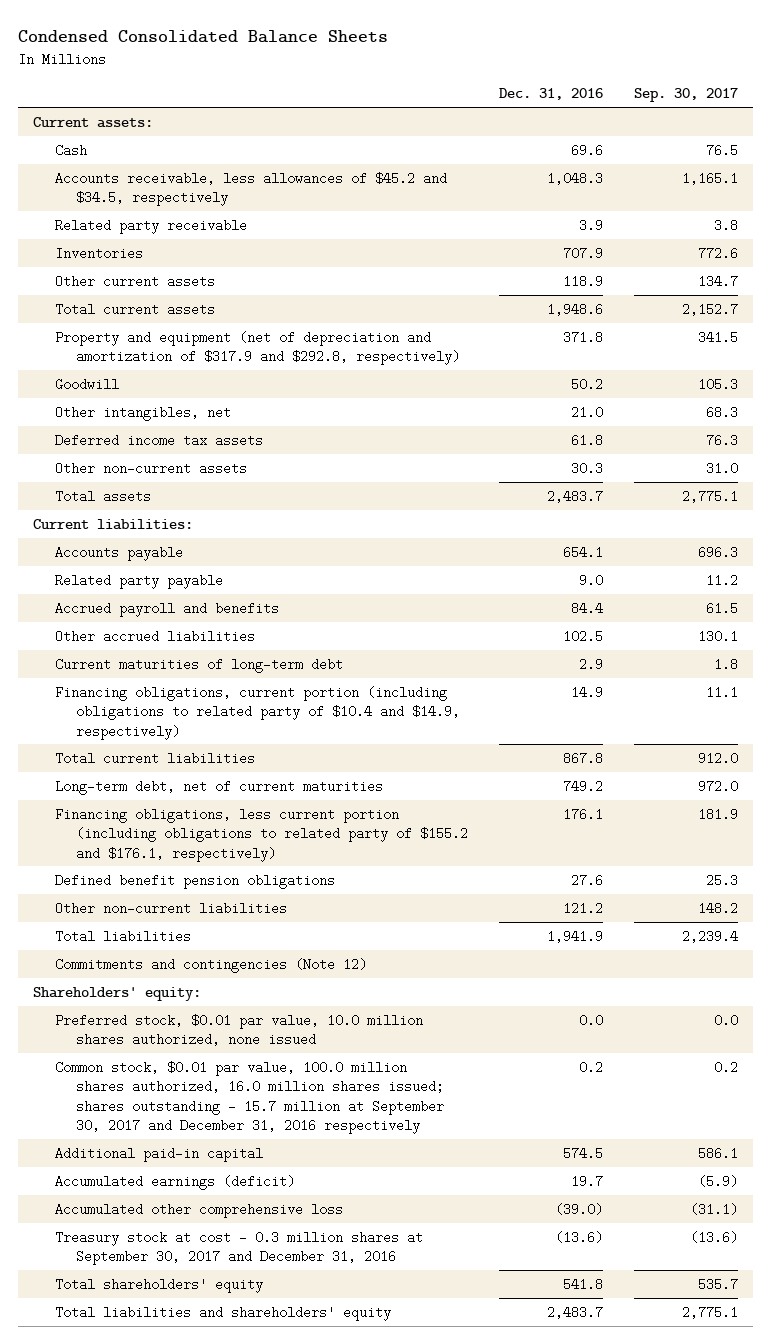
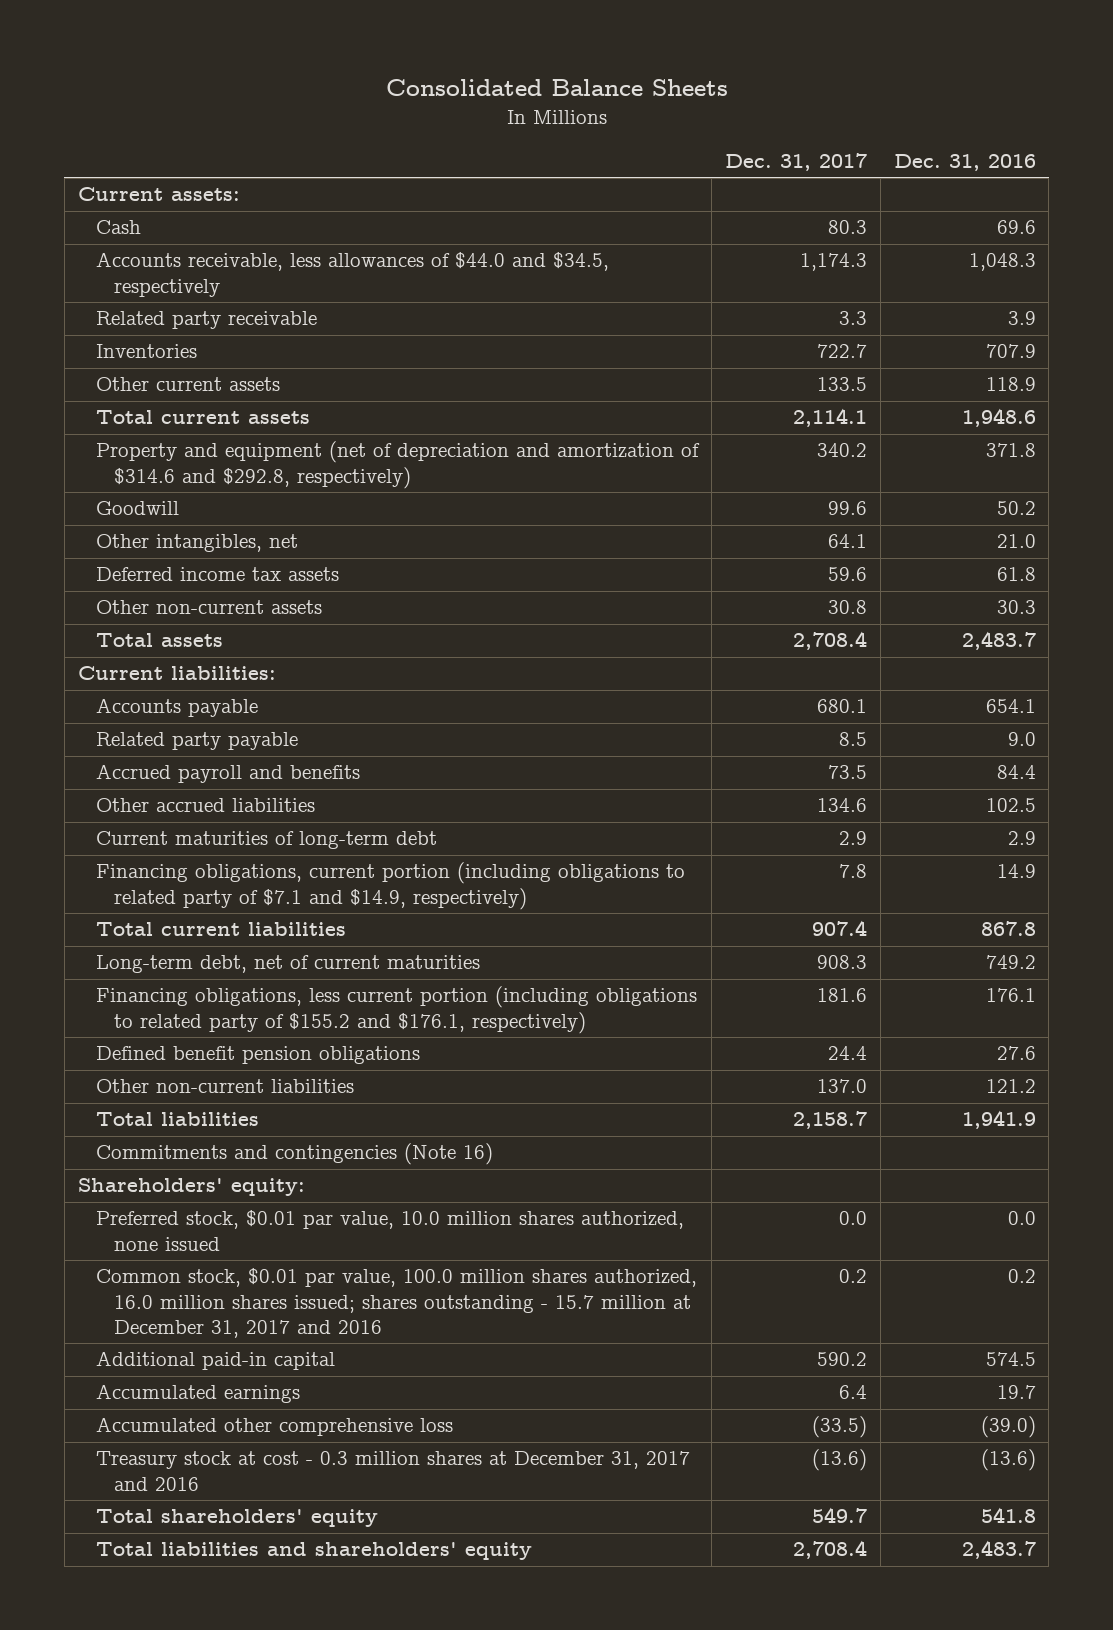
[17,30,388,44] Condensed Consolidated Balance Sheets -> [385,79,728,97] Consolidated Balance Sheets
[633,88,738,103] Sep. 30, 2017 -> none
none -> [724,152,867,171] Dec. 31, 2017
[54,171,447,207] Accounts receivable, less allowances of $45.2 and $34.5, respectively -> [95,252,609,297] Accounts receivable, less allowances of $44.0 and $34.5, respectively
[54,330,461,366] Property and equipment (net of depreciation and amortization of $317.9 and $292.8, respectively) -> [95,441,700,489] Property and equipment (net of depreciation and amortization of $314.6 and $292.8, respectively)
[54,685,461,740] Financing obligations, current portion (including obligations to related party of $10.4 and $14.9, respectively) -> [95,862,685,910] Financing obligations, current portion (including obligations to related party of $7.1 and $14.9, respectively)
[54,957,367,973] Commitments and contingencies (Note 12) -> [95,1143,493,1166] Commitments and contingencies (Note 16)
[54,1060,445,1134] Common stock, $0.01 par value, 100.0 million shares authorized, 16.0 million shares issued; shares outstanding - 15.7 million at September 30, 2017 and December 31, 2016 respectively -> [95,1268,697,1338] Common stock, $0.01 par value, 100.0 million shares authorized, 16.0 million shares issued; shares outstanding - 15.7 million at December 31, 2017 and 2016
[54,1174,295,1190] Accumulated earnings (deficit) -> [95,1384,300,1404] Accumulated earnings
[54,1230,423,1266] Treasury stock at cost - 0.3 million shares at September 30, 2017 and December 31, 2016 -> [95,1451,690,1491] Treasury stock at cost - 0.3 million shares at December 31, 2017 and 2016

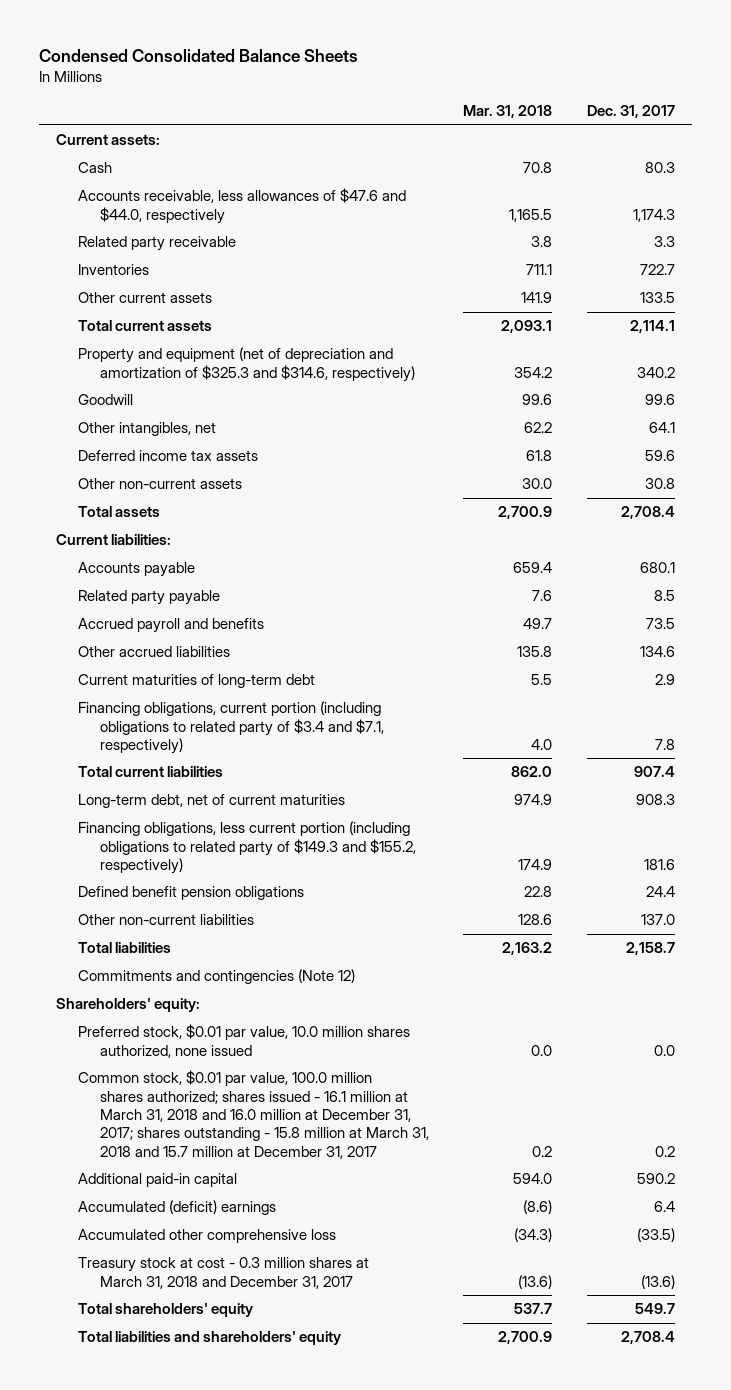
[385,79,728,97] Consolidated Balance Sheets -> [38,49,358,63] Condensed Consolidated Balance Sheets
[893,153,1036,171] Dec. 31, 2016 -> none
none -> [463,105,553,119] Mar. 31, 2018
[95,252,609,297] Accounts receivable, less allowances of $44.0 and $34.5, respectively -> [78,188,407,224] Accounts receivable, less allowances of $47.6 and $44.0, respectively
[95,441,700,489] Property and equipment (net of depreciation and amortization of $314.6 and $292.8, respectively) -> [78,347,416,382] Property and equipment (net of depreciation and amortization of $325.3 and $314.6, respectively)
[95,862,685,910] Financing obligations, current portion (including obligations to related party of $7.1 and $14.9, respectively) -> [78,701,385,754] Financing obligations, current portion (including obligations to related party of $3.4 and $7.1, respectively)
[95,986,697,1034] Financing obligations, less current portion (including obligations to related party of $155.2 and $176.1, respectively) -> [78,821,417,874] Financing obligations, less current portion (including obligations to related party of $149.3 and $155.2, respectively)
[95,1143,493,1166] Commitments and contingencies (Note 16) -> [78,969,356,985] Commitments and contingencies (Note 12)
[95,1268,697,1338] Common stock, $0.01 par value, 100.0 million shares authorized, 16.0 million shares issued; shares outstanding - 15.7 million at December 31, 2017 and 2016 -> [78,1070,430,1159] Common stock, $0.01 par value, 100.0 million shares authorized; shares issued - 16.1 million at March 31, 2018 and 16.0 million at December 31, 2017; shares outstanding - 15.8 million at March 31, 2018 and 15.7 million at December 31, 2017
[95,1384,300,1404] Accumulated earnings -> [78,1200,277,1216] Accumulated (deficit) earnings
[95,1451,690,1491] Treasury stock at cost - 0.3 million shares at December 31, 2017 and 2016 -> [78,1257,370,1289] Treasury stock at cost - 0.3 million shares at March 31, 2018 and December 31, 2017

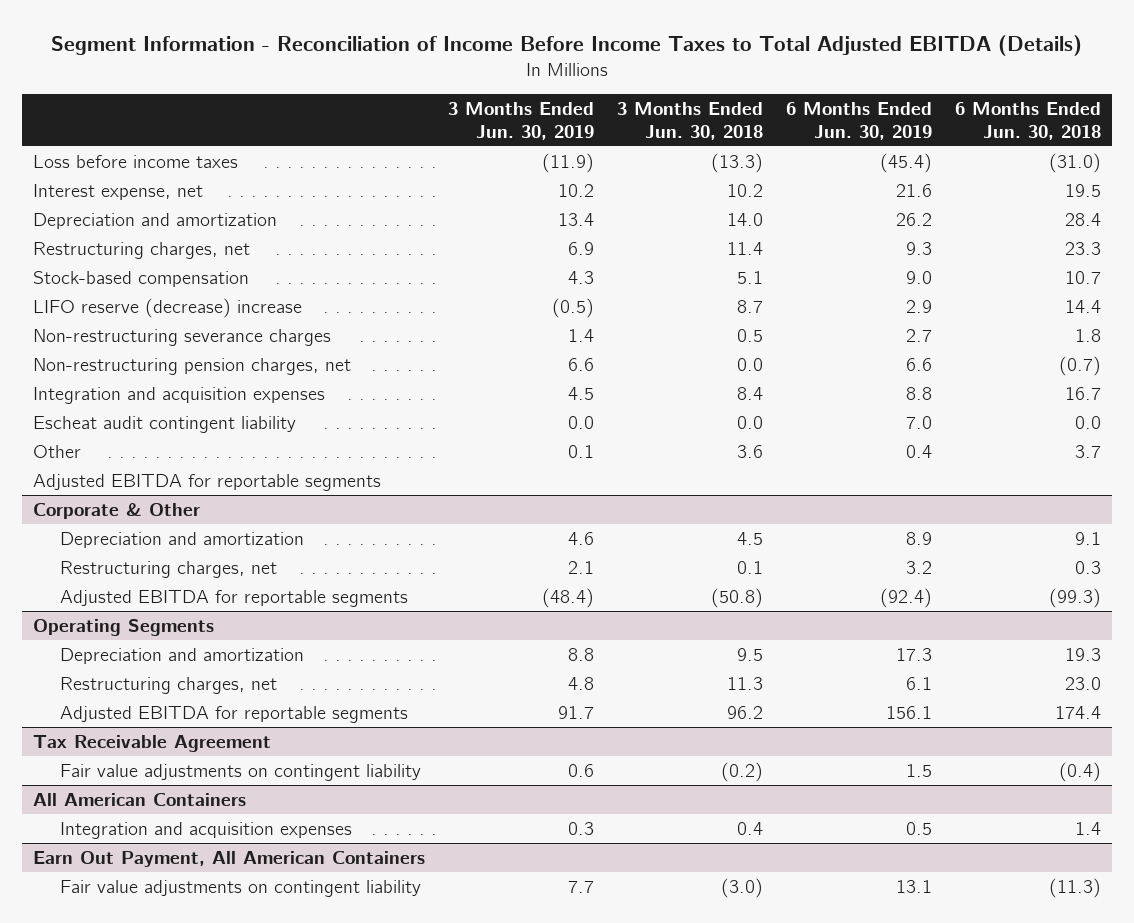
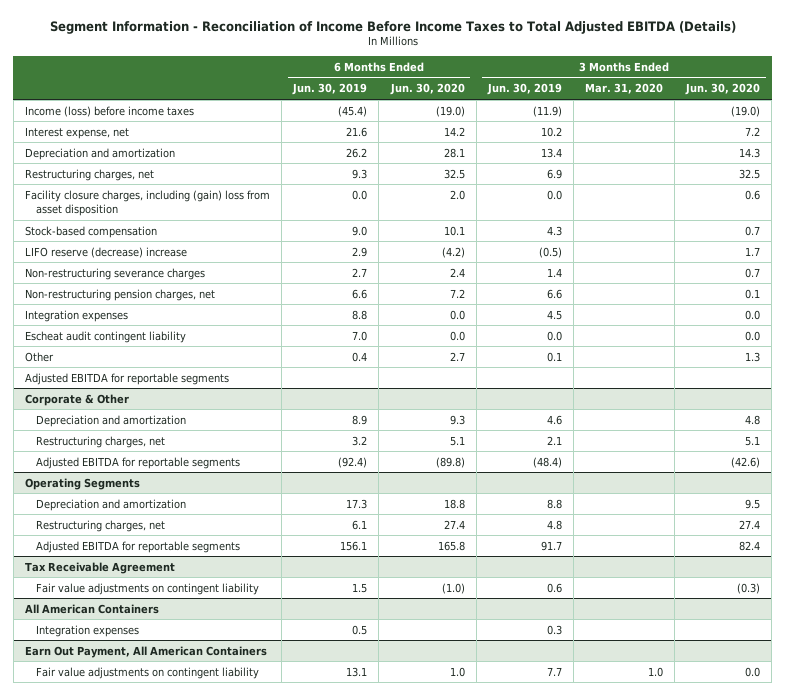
[617,101,764,140] 3 Months Ended Jun. 30, 2018 -> none
[954,101,1101,140] 6 Months Ended Jun. 30, 2018 -> none
none -> [389,83,465,96] Jun. 30, 2020
none -> [584,83,663,95] Mar. 31, 2020
none -> [685,83,761,96] Jun. 30, 2020
[33,154,239,168] Loss before income taxes -> [25,105,195,117] Income (loss) before income taxes
none -> [25,189,271,216] Facility closure charges, including (gain) loss from asset disposition
[33,386,326,404] Integration and acquisition expenses -> [25,309,129,322] Integration expenses
[60,821,353,839] Integration and acquisition expenses -> [35,624,139,637] Integration expenses

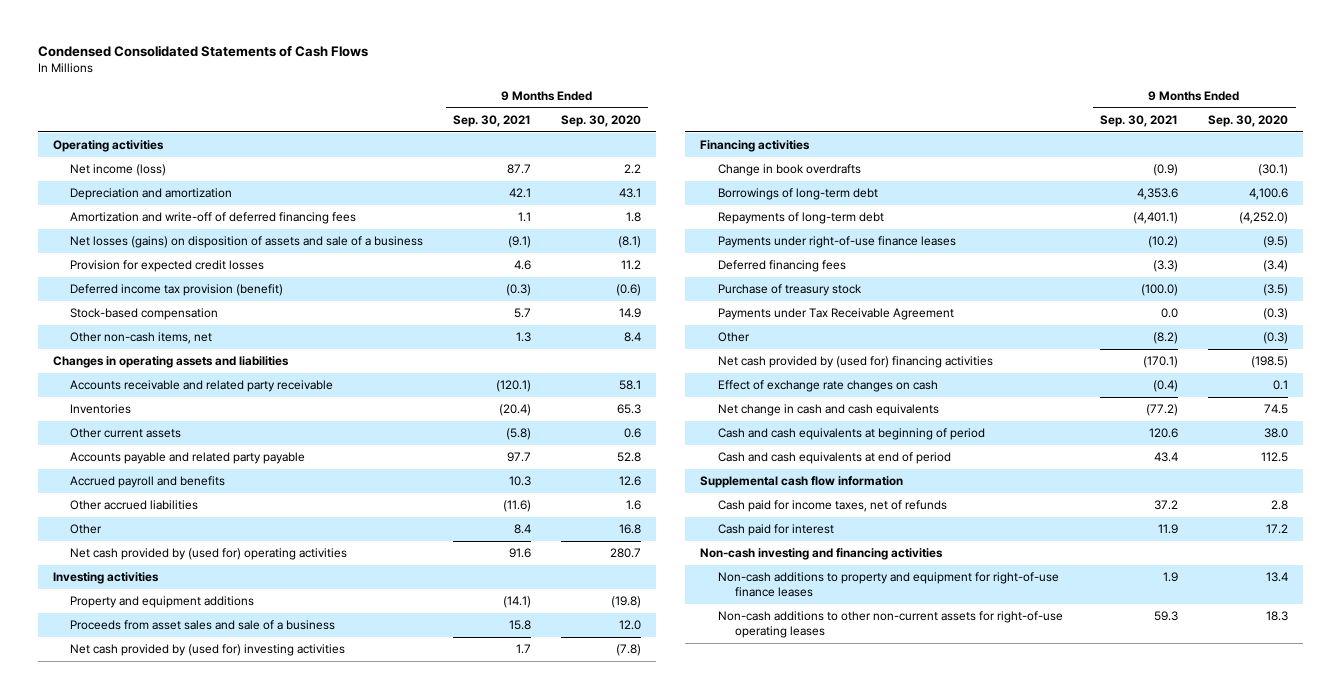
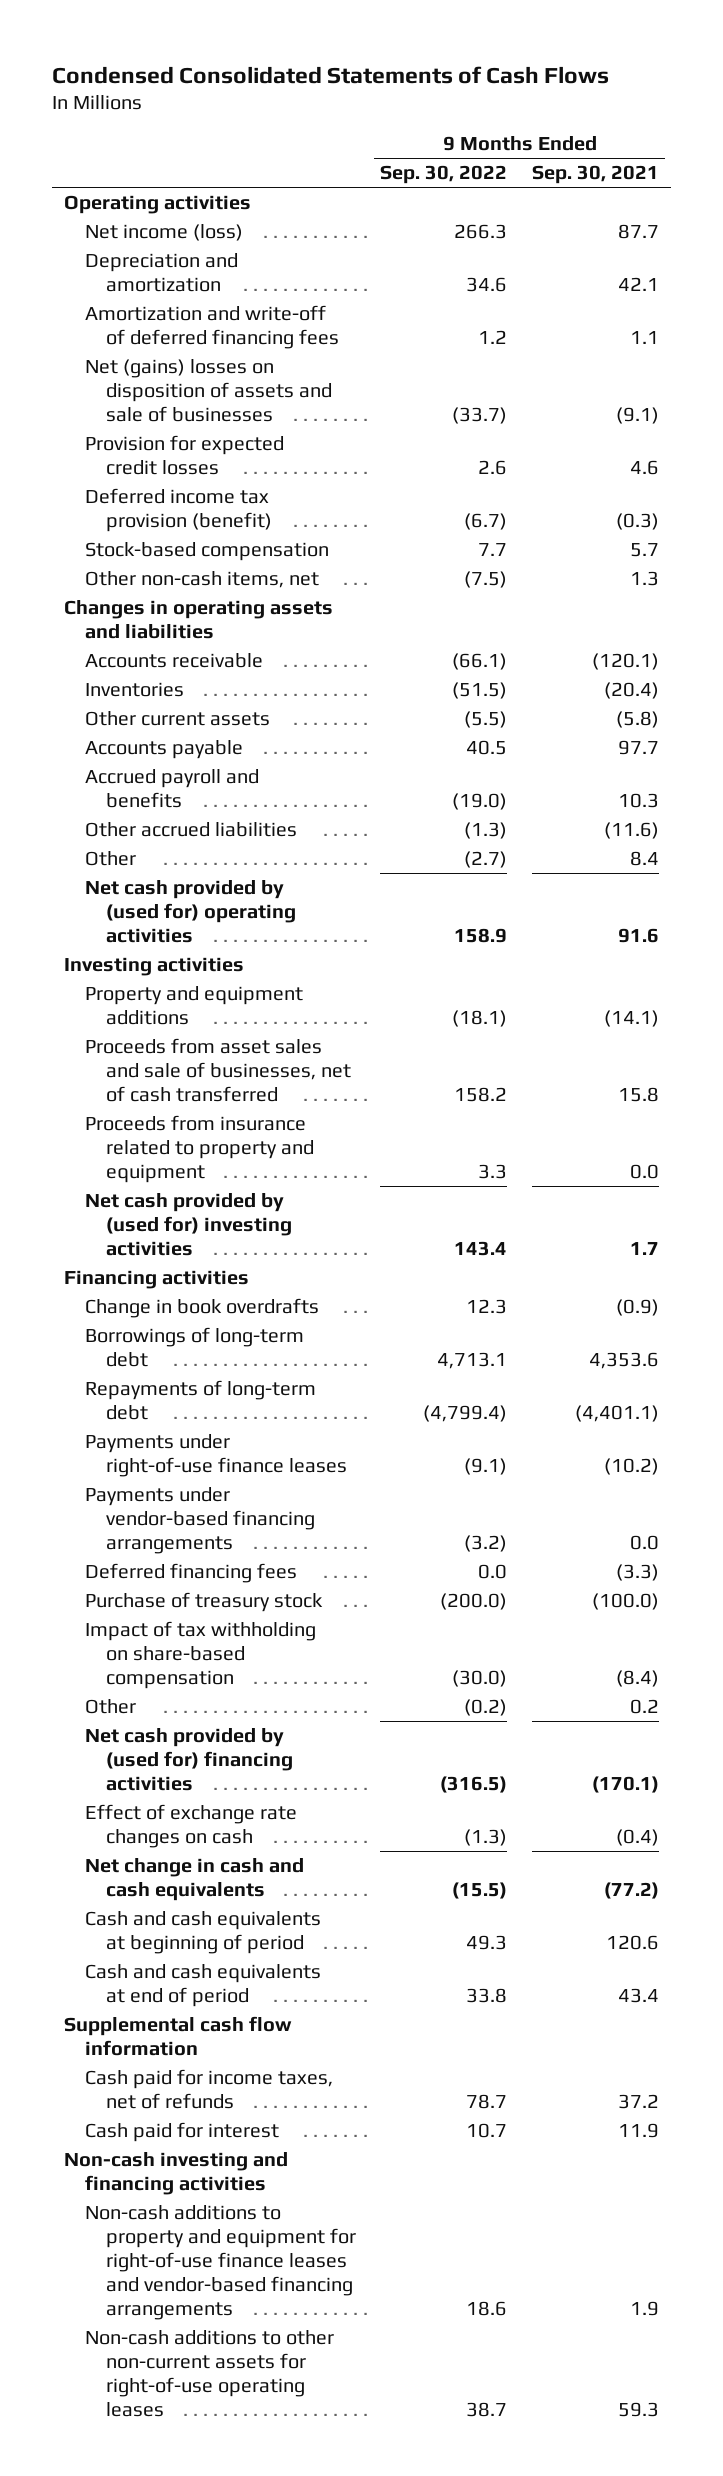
[560,114,641,127] Sep. 30, 2020 -> none
none -> [380,165,508,185] Sep. 30, 2022
[70,236,424,249] Net losses (gains) on disposition of assets and sale of a business -> [85,358,332,423] Net (gains) losses on disposition of assets and sale of businesses
[70,380,334,393] Accounts receivable and related party receivable -> [85,652,264,668] Accounts receivable
[70,452,306,465] Accounts payable and related party payable -> [85,739,244,759] Accounts payable
[70,620,336,631] Proceeds from asset sales and sale of a business -> [85,1037,351,1103] Proceeds from asset sales and sale of businesses, net of cash transferred
none -> [85,1114,314,1184] Proceeds from insurance related to property and equipment
none -> [85,1486,315,1555] Payments under vendor-based financing arrangements
[717,308,954,321] Payments under Tax Receivable Agreement -> none
none -> [85,1620,317,1690] Impact of tax withholding on share-based compensation
[1153,332,1179,345] (8.2) -> [630,1698,660,1714] 0.2
[717,572,1059,598] Non-cash additions to property and equipment for right-of-use finance leases -> [85,2204,356,2321] Non-cash additions to property and equipment for right-of-use finance leases and vendor-based financing arrangements

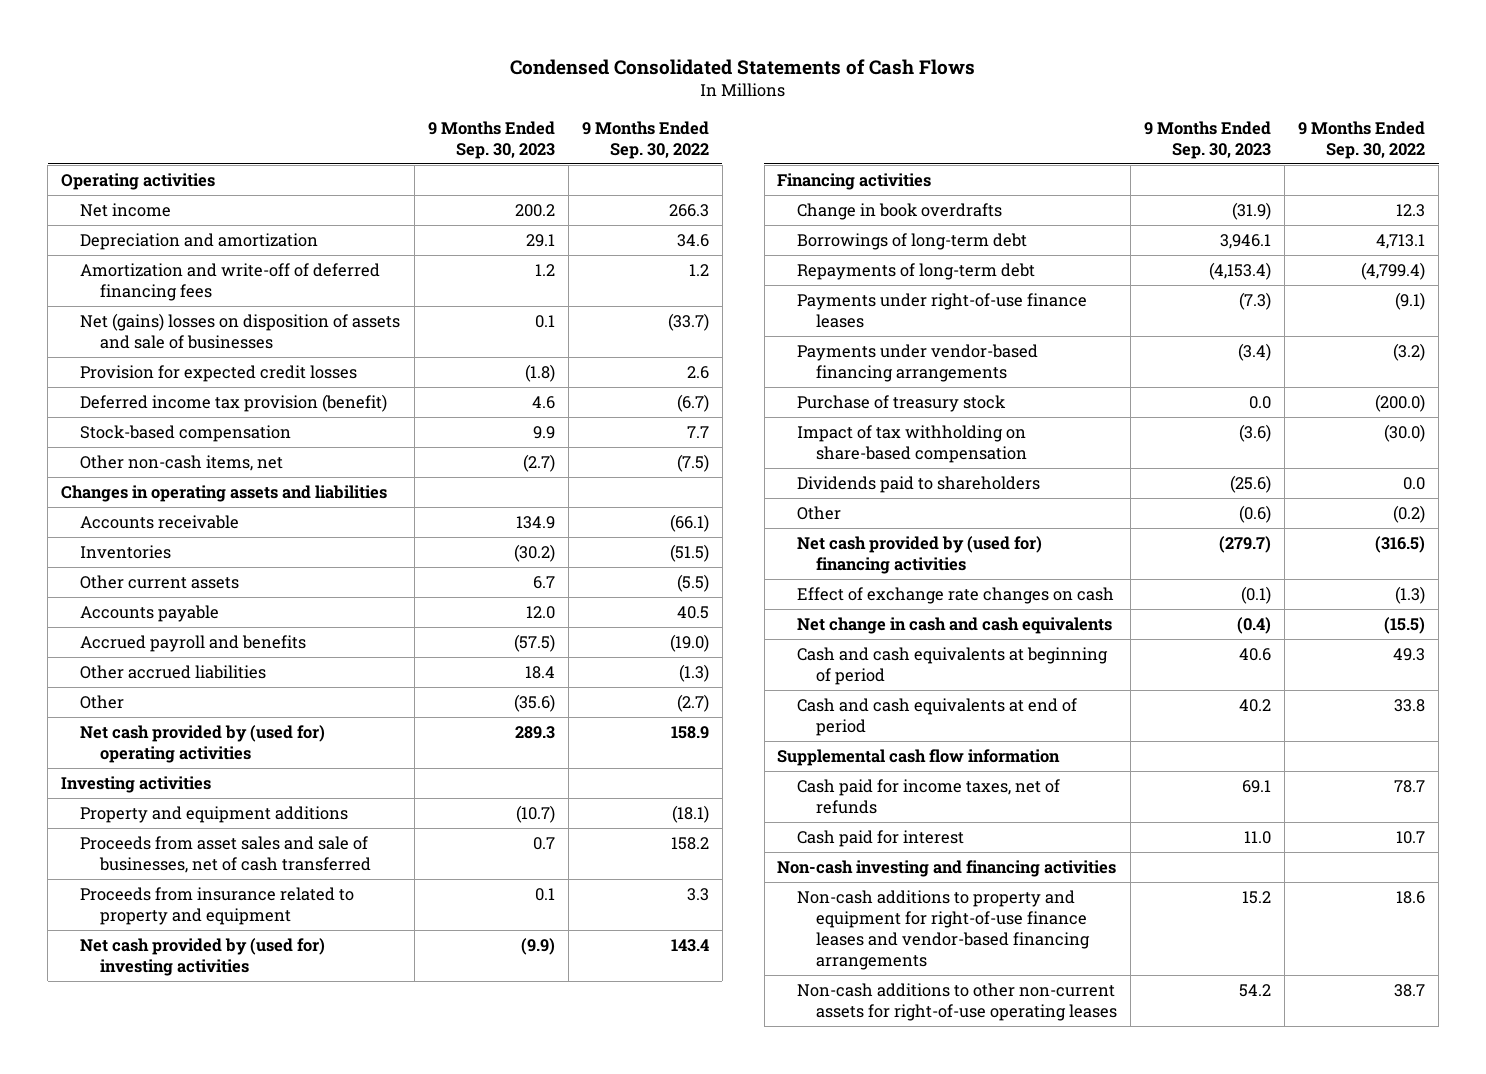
[532,165,660,185] Sep. 30, 2021 -> none
none -> [427,120,555,159] 9 Months Ended Sep. 30, 2023
[85,223,244,241] Net income (loss) -> [80,203,172,218] Net income
[85,1562,298,1583] Deferred financing fees -> none
none -> [796,476,1040,494] Dividends paid to shareholders

